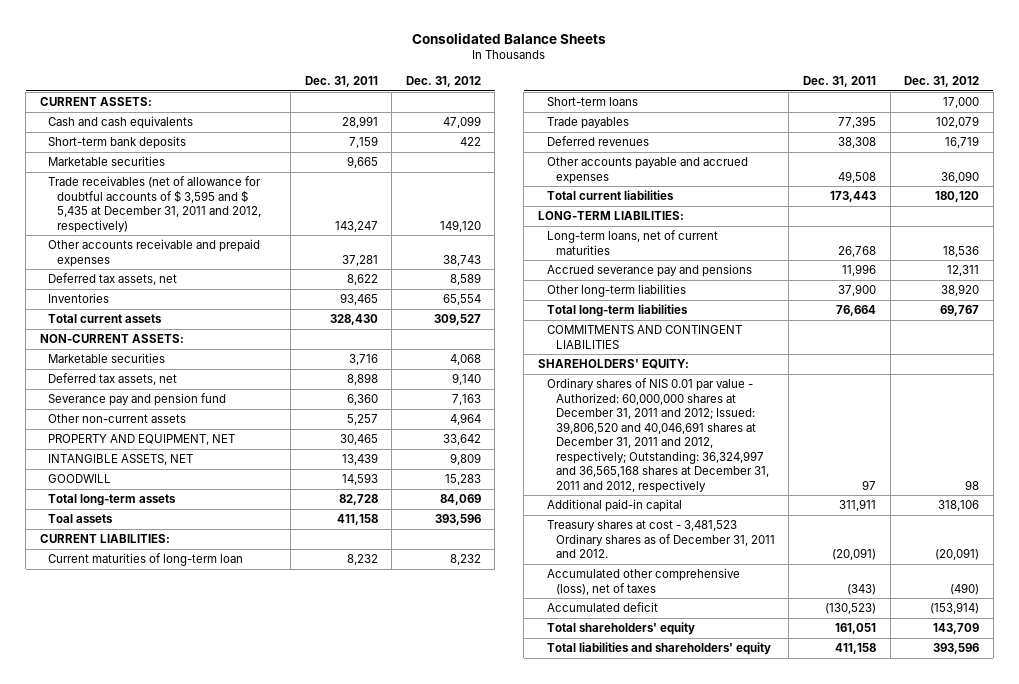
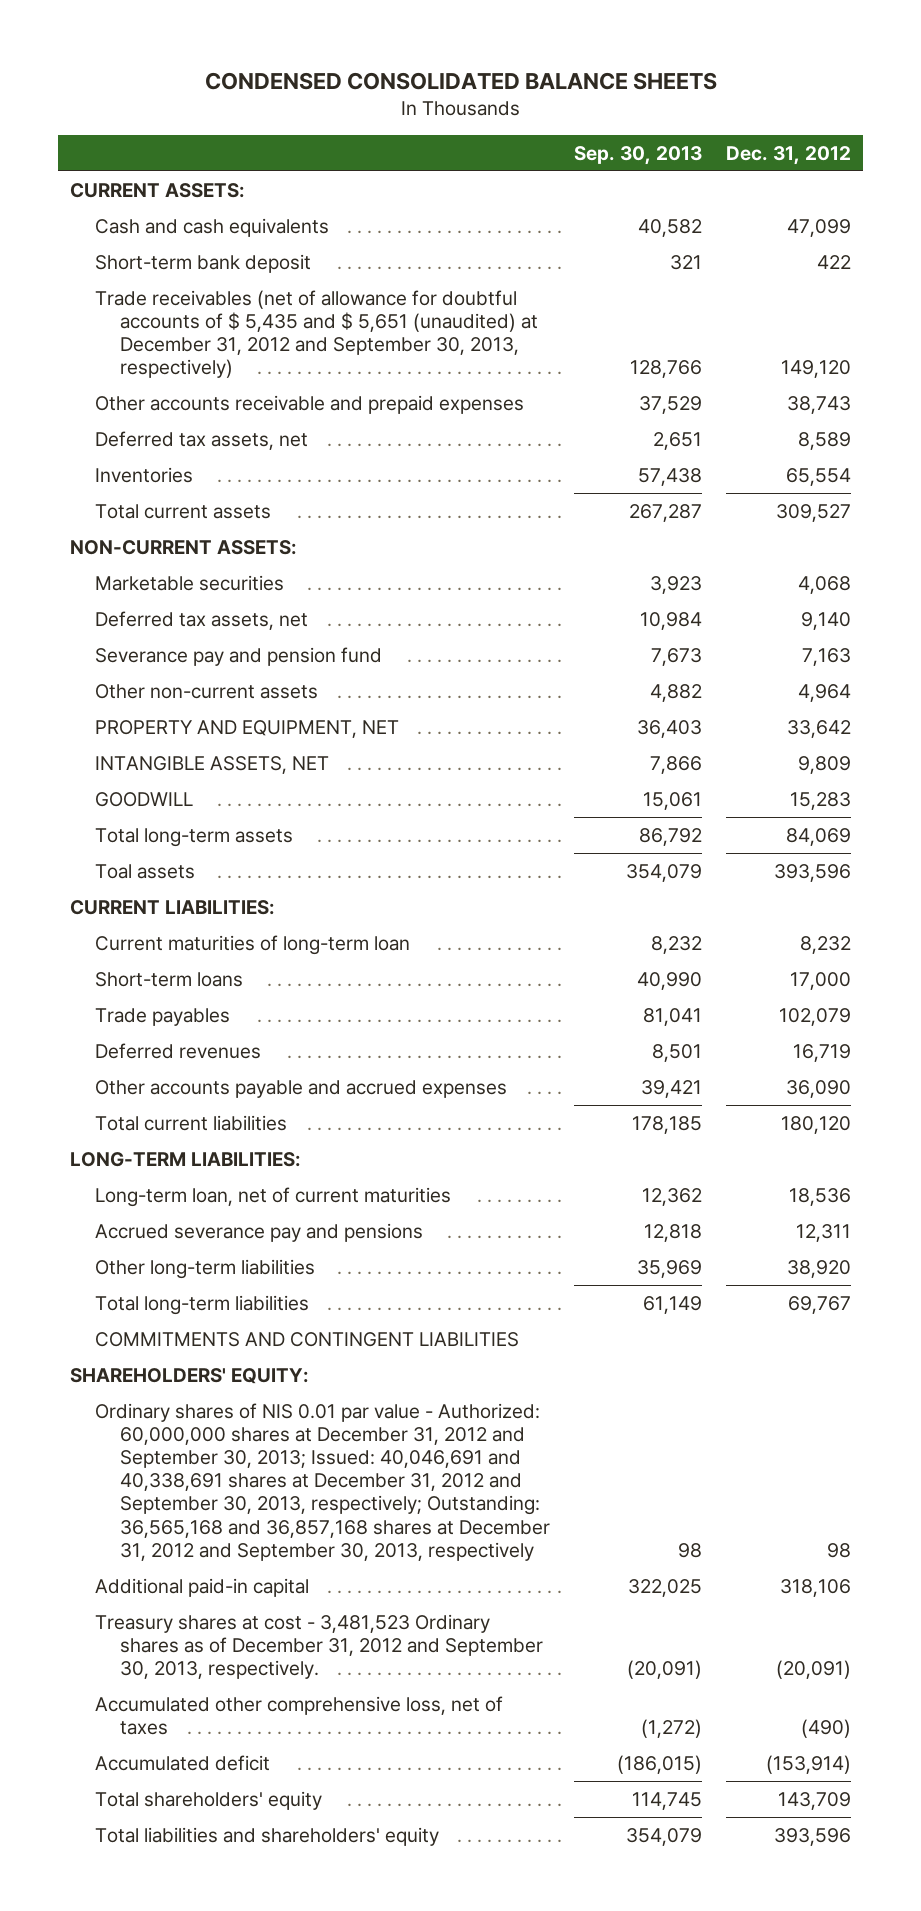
[412,32,607,44] Consolidated Balance Sheets -> [204,71,717,90] CONDENSED CONSOLIDATED BALANCE SHEETS
[304,76,378,88] Dec. 31, 2011 -> none
none -> [574,145,703,165] Sep. 30, 2013
[48,156,166,167] Marketable securities -> none
[48,136,187,150] Short-term bank deposits -> [95,254,312,274] Short-term bank deposit
[48,176,262,233] Trade receivables (net of allowance for doubtful accounts of $ 3,595 and $ 5,435 at December 31, 2011 and 2012, respectively) -> [95,290,539,379] Trade receivables (net of allowance for doubtful accounts of $ 5,435 and $ 5,651 (unaudited) at December 31, 2012 and September 30, 2013, respectively)
[546,230,718,255] Long-term loans, net of current maturities -> [95,1187,452,1208] Long-term loan, net of current maturities
[546,378,769,493] Ordinary shares of NIS 0.01 par value - Authorized: 60,000,000 shares at December 31, 2011 and 2012; Issued: 39,806,520 and 40,046,691 shares at December 31, 2011 and 2012, respectively; Outstanding: 36,324,997 and 36,565,168 shares at December 31, 2011 and 2012, respectively -> [95,1403,551,1561] Ordinary shares of NIS 0.01 par value - Authorized: 60,000,000 shares at December 31, 2012 and September 30, 2013; Issued: 40,046,691 and 40,338,691 shares at December 31, 2012 and September 30, 2013, respectively; Outstanding: 36,565,168 and 36,857,168 shares at December 31, 2012 and September 30, 2013, respectively
[546,520,775,559] Treasury shares at cost - 3,481,523 Ordinary shares as of December 31, 2011 and 2012. -> [95,1614,544,1680] Treasury shares at cost - 3,481,523 Ordinary shares as of December 31, 2012 and September 30, 2013, respectively.
[546,568,740,595] Accumulated other comprehensive (loss), net of taxes -> [95,1696,504,1736] Accumulated other comprehensive loss, net of taxes

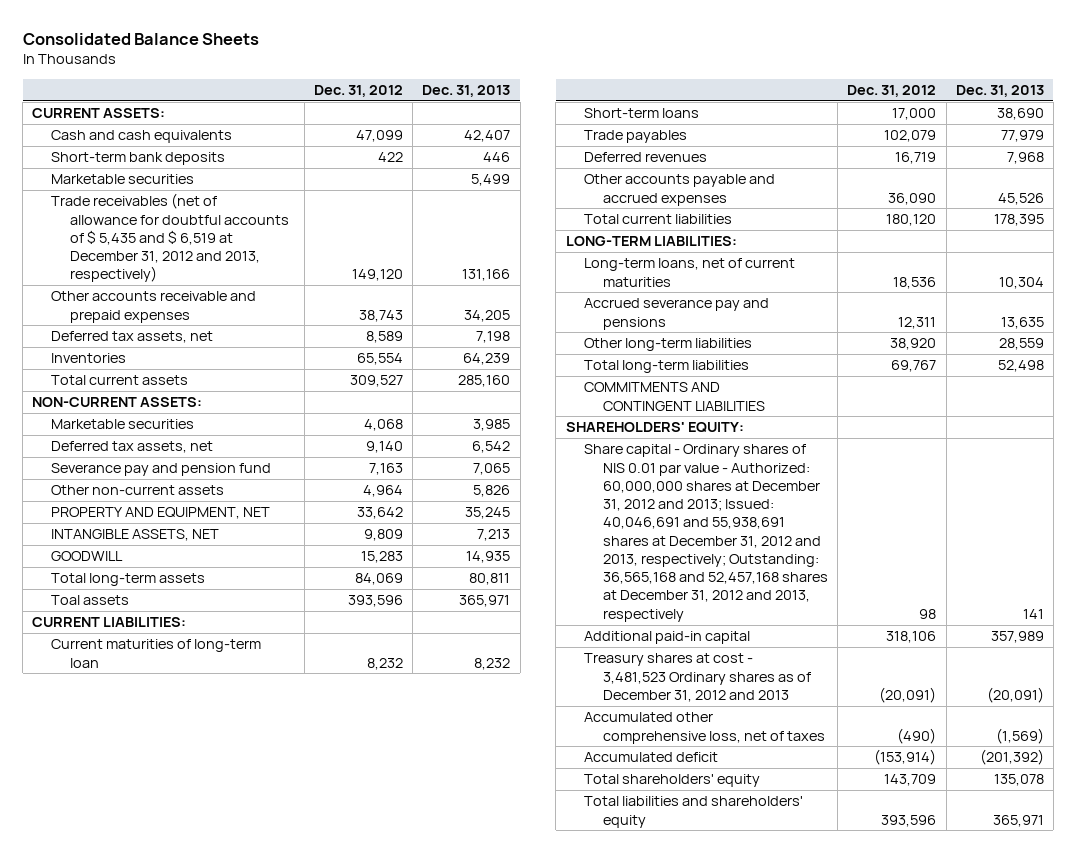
[204,71,717,90] CONDENSED CONSOLIDATED BALANCE SHEETS -> [22,32,259,45] Consolidated Balance Sheets
[574,145,703,165] Sep. 30, 2013 -> none
none -> [422,84,511,97] Dec. 31, 2013
[95,254,312,274] Short-term bank deposit -> [51,152,226,166] Short-term bank deposits
none -> [51,174,195,185] Marketable securities
[95,290,539,379] Trade receivables (net of allowance for doubtful accounts of $ 5,435 and $ 5,651 (unaudited) at December 31, 2012 and September 30, 2013, respectively) -> [51,193,289,283] Trade receivables (net of allowance for doubtful accounts of $ 5,435 and $ 6,519 at December 31, 2012 and 2013, respectively)
[95,1187,452,1208] Long-term loan, net of current maturities -> [584,258,796,287] Long-term loans, net of current maturities
[95,1403,551,1561] Ordinary shares of NIS 0.01 par value - Authorized: 60,000,000 shares at December 31, 2012 and September 30, 2013; Issued: 40,046,691 and 40,338,691 shares at December 31, 2012 and September 30, 2013, respectively; Outstanding: 36,565,168 and 36,857,168 shares at December 31, 2012 and September 30, 2013, respectively -> [584,444,829,622] Share capital - Ordinary shares of NIS 0.01 par value - Authorized: 60,000,000 shares at December 31, 2012 and 2013; Issued: 40,046,691 and 55,938,691 shares at December 31, 2012 and 2013, respectively; Outstanding: 36,565,168 and 52,457,168 shares at December 31, 2012 and 2013, respectively
[95,1614,544,1680] Treasury shares at cost - 3,481,523 Ordinary shares as of December 31, 2012 and September 30, 2013, respectively. -> [584,653,812,702] Treasury shares at cost - 3,481,523 Ordinary shares as of December 31, 2012 and 2013

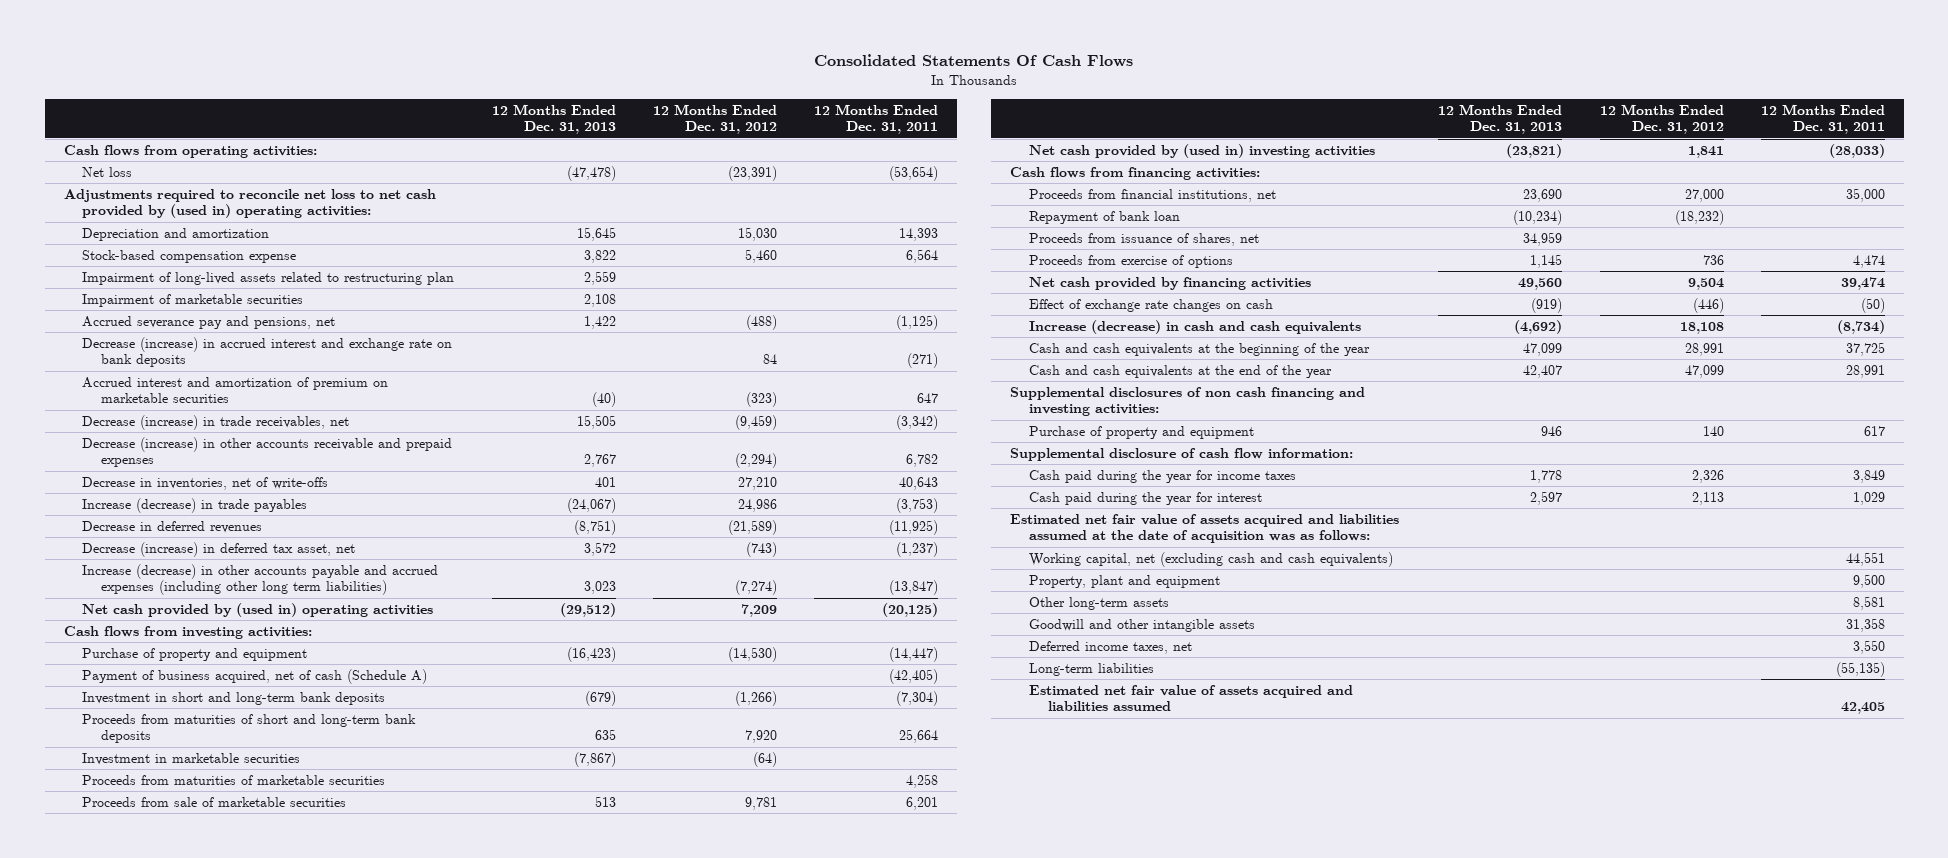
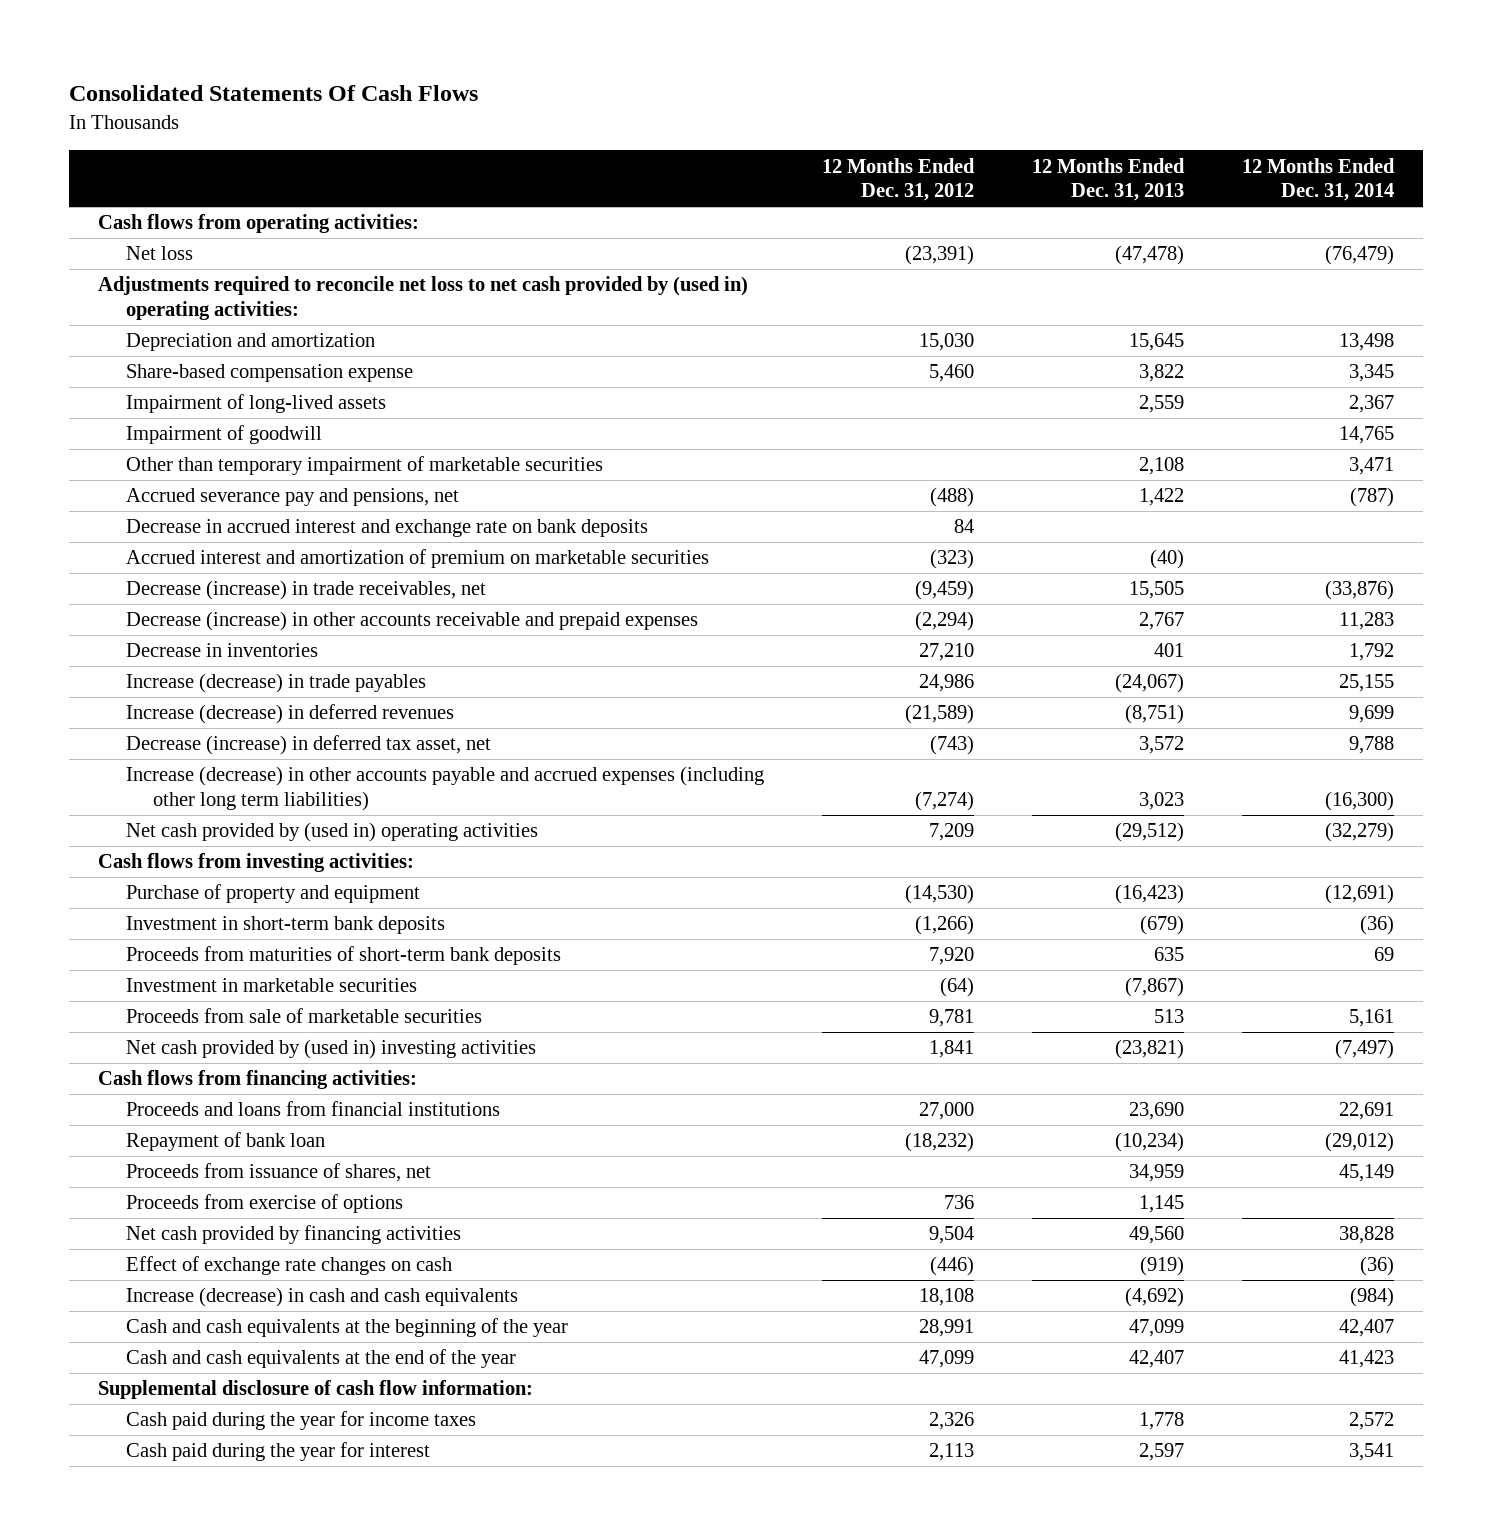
[814,103,939,135] 12 Months Ended Dec. 31, 2011 -> none
none -> [1241,157,1395,202] 12 Months Ended Dec. 31, 2014
[82,249,297,263] Stock-based compensation expense -> [125,364,413,383] Share-based compensation expense
[82,271,455,285] Impairment of long-lived assets related to restructuring plan -> [125,394,386,414] Impairment of long-lived assets
none -> [125,425,322,445] Impairment of goodwill
[82,293,304,307] Impairment of marketable securities -> [125,456,603,476] Other than temporary impairment of marketable securities
[82,336,453,368] Decrease (increase) in accrued interest and exchange rate on bank deposits -> [125,519,648,538] Decrease in accrued interest and exchange rate on bank deposits
[82,476,329,490] Decrease in inventories, net of write-offs -> [125,643,318,658] Decrease in inventories
[82,520,263,533] Decrease in deferred revenues -> [125,704,454,725] Increase (decrease) in deferred revenues
[82,668,428,684] Payment of business acquired, net of cash (Schedule A) -> none
[82,691,386,705] Investment in short and long-term bank deposits -> [125,916,445,935] Investment in short-term bank deposits
[82,713,417,744] Proceeds from maturities of short and long-term bank deposits -> [125,946,561,966] Proceeds from maturities of short-term bank deposits
[82,774,386,785] Proceeds from maturities of marketable securities -> none
[1029,188,1277,202] Proceeds from financial institutions, net -> [125,1101,500,1117] Proceeds and loans from financial institutions
[1010,386,1366,417] Supplemental disclosures of non cash financing and investing activities: -> none
[1029,425,1255,439] Purchase of property and equipment -> none
[1010,513,1400,544] Estimated net fair value of assets acquired and liabilities assumed at the date of acquisition was as follows: -> none
[1029,551,1394,567] Working capital, net (excluding cash and cash equivalents) -> none
[1029,574,1221,588] Property, plant and equipment -> none
[1029,596,1170,610] Other long-term assets -> none
[1029,618,1256,632] Goodwill and other intangible assets -> none
[1029,640,1193,654] Deferred income taxes, net -> none
[1029,662,1155,676] Long-term liabilities -> none
[1029,684,1354,712] Estimated net fair value of assets acquired and liabilities assumed -> none

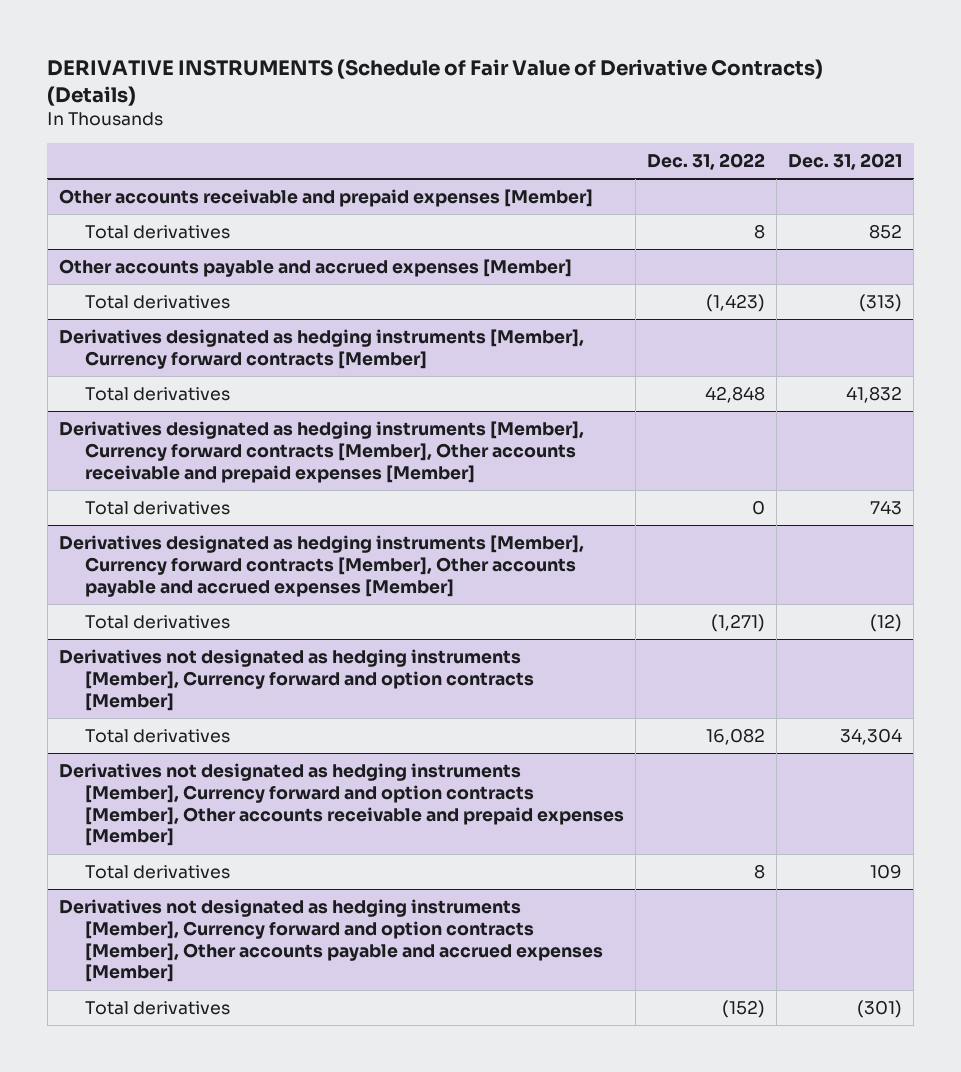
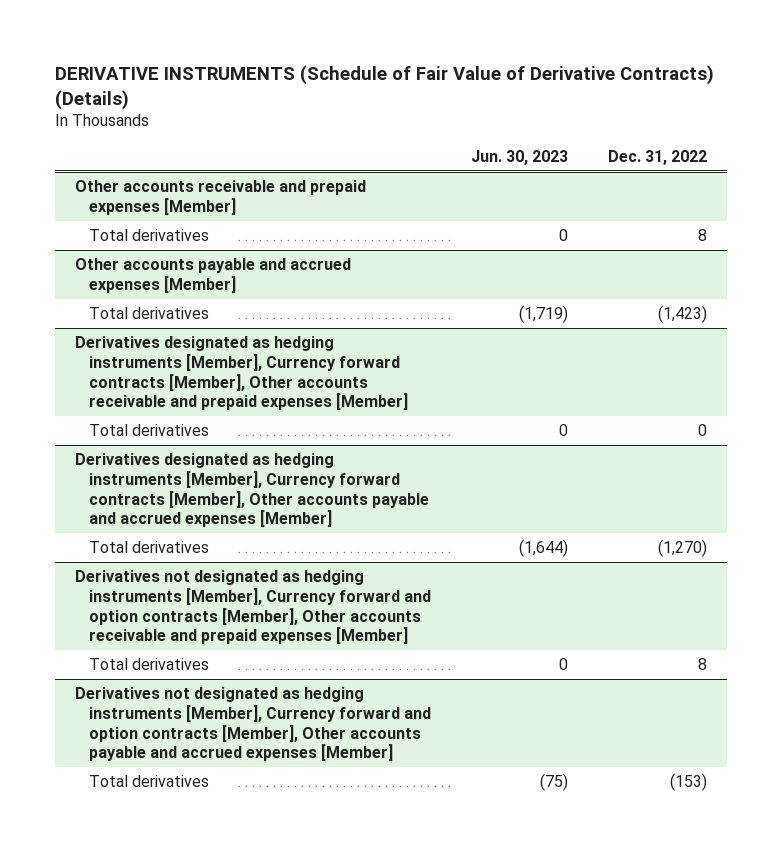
[788,153,903,171] Dec. 31, 2021 -> none
none -> [470,150,568,166] Jun. 30, 2023
[58,329,584,369] Derivatives designated as hedging instruments [Member], Currency forward contracts [Member] -> none
[84,387,230,402] Total derivatives -> none
[58,649,534,711] Derivatives not designated as hedging instruments [Member], Currency forward and option contracts [Member] -> none
[84,729,230,744] Total derivatives -> none
[710,614,765,633] (1,271) -> [657,539,707,558] (1,270)
[721,1000,765,1019] (152) -> [669,773,707,792] (153)

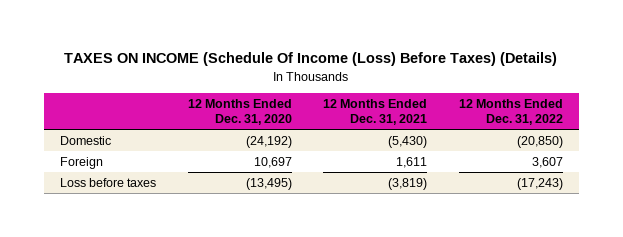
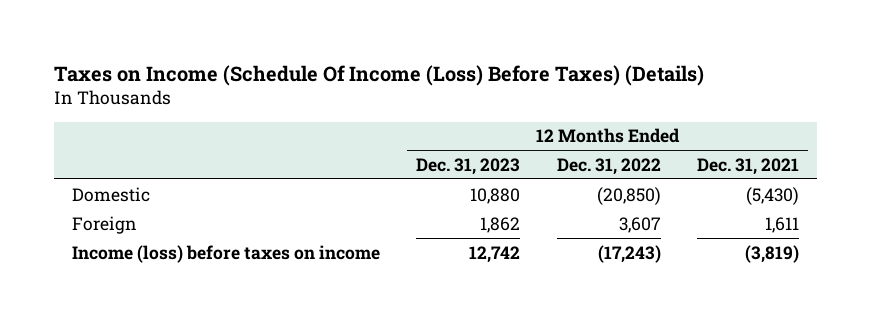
[64,52,558,67] TAXES ON INCOME (Schedule Of Income (Loss) Before Taxes) (Details) -> [53,64,704,86] Taxes on Income (Schedule Of Income (Loss) Before Taxes) (Details)
[187,99,292,125] 12 Months Ended Dec. 31, 2020 -> none
none -> [416,157,521,175] Dec. 31, 2023
[59,177,156,187] Loss before taxes -> [71,244,380,263] Income (loss) before taxes on income

